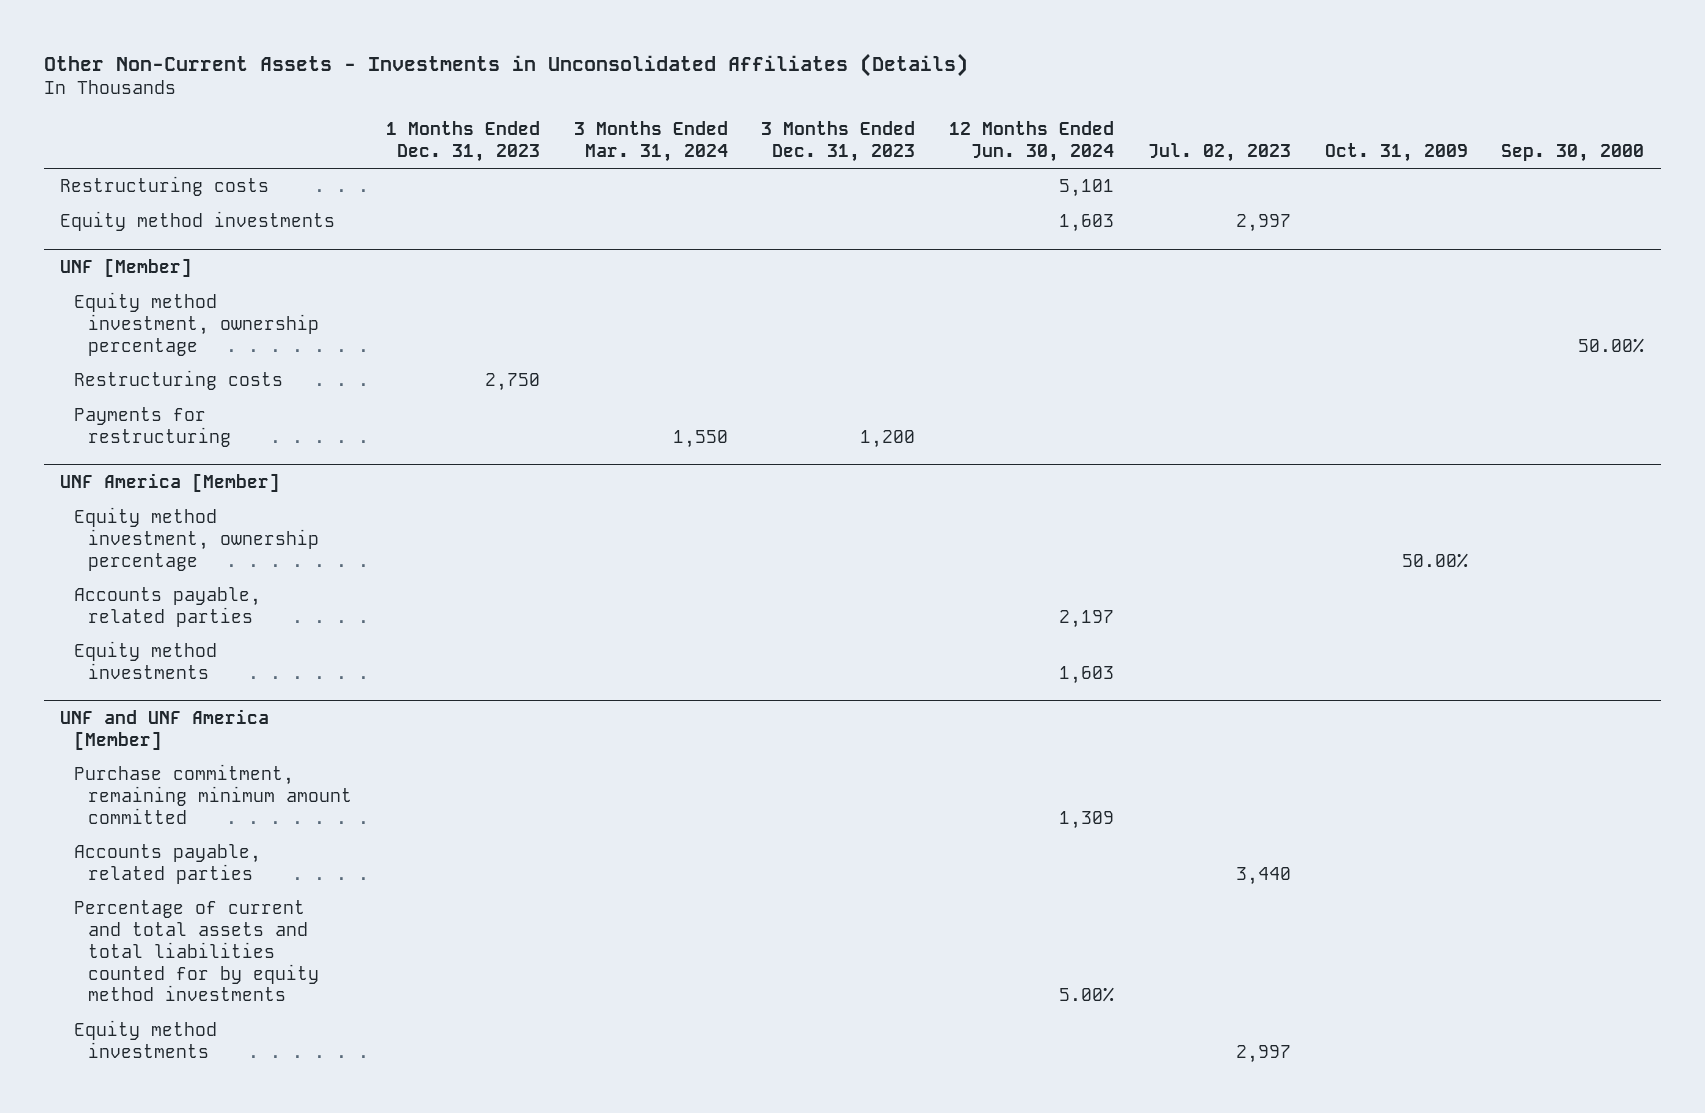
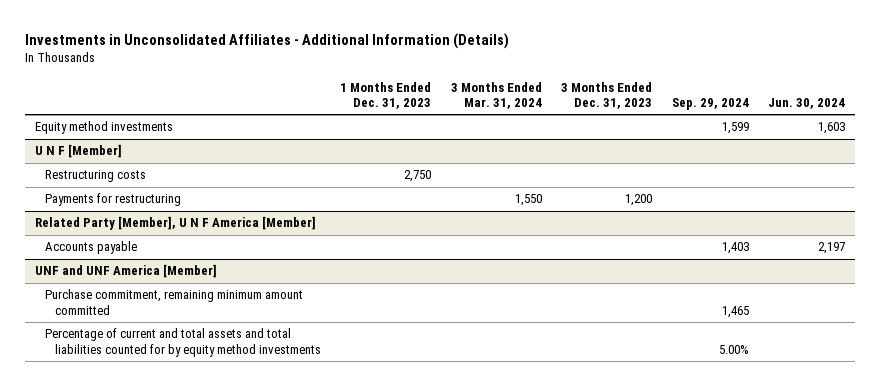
[43,52,968,77] Other Non-Current Assets - Investments in Unconsolidated Affiliates (Details) -> [25,33,510,50] Investments in Unconsolidated Affiliates - Additional Information (Details)
[949,121,1115,162] 12 Months Ended Jun. 30, 2024 -> none
[1147,142,1291,162] Jul. 02, 2023 -> none
[1324,142,1468,162] Oct. 31, 2009 -> none
[1501,143,1645,162] Sep. 30, 2000 -> none
none -> [671,97,749,110] Sep. 29, 2024
none -> [768,97,846,109] Jun. 30, 2024
[60,176,270,197] Restructuring costs -> none
[74,292,320,356] Equity method investment, ownership percentage -> none
[60,258,193,278] UNF [Member] -> [35,144,123,159] U N F [Member]
[60,473,281,493] UNF America [Member] -> none
[74,507,320,571] Equity method investment, ownership percentage -> none
[74,587,262,628] Accounts payable, related parties -> none
[74,641,218,680] Equity method investments -> none
none -> [35,216,317,231] Related Party [Member], U N F America [Member]
none -> [45,241,138,255] Accounts payable
[74,844,262,885] Accounts payable, related parties -> none
[74,1020,218,1059] Equity method investments -> none

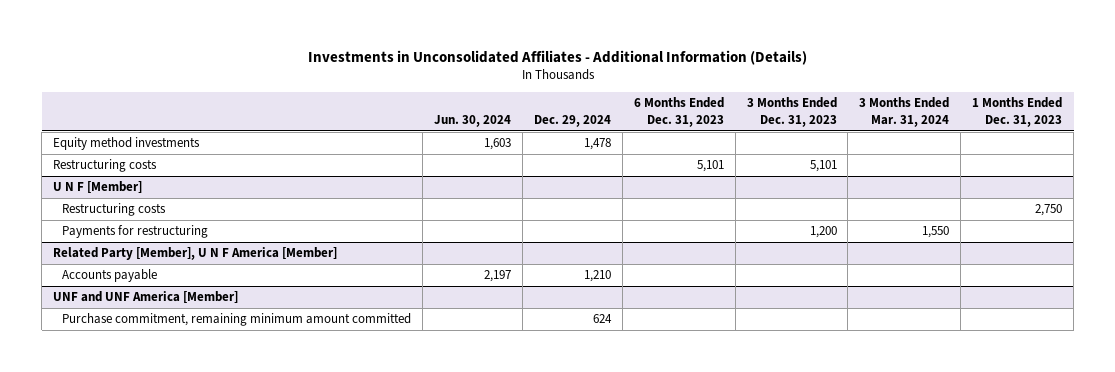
[671,97,749,110] Sep. 29, 2024 -> none
none -> [533,114,611,127] Dec. 29, 2024
none -> [633,97,724,127] 6 Months Ended Dec. 31, 2023
none -> [53,159,158,173] Restructuring costs
[45,328,322,357] Percentage of current and total assets and total liabilities counted for by equity method investments -> none

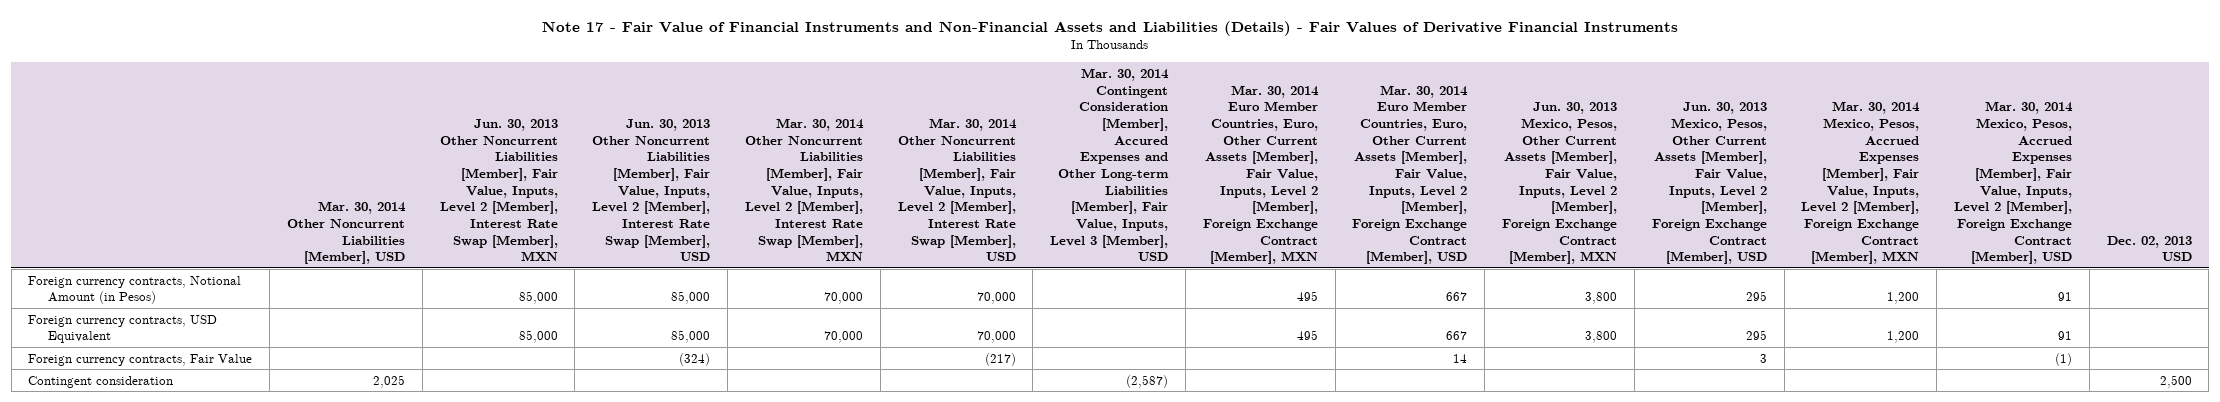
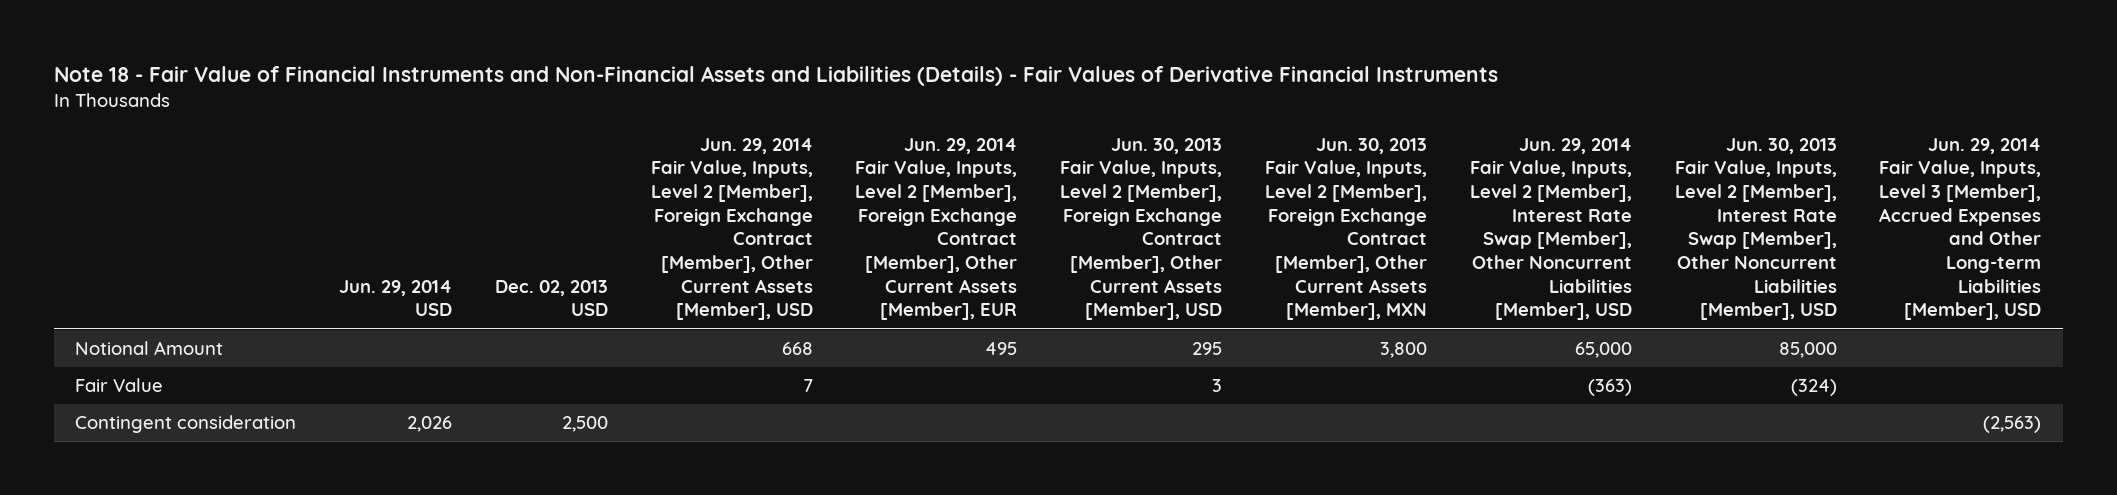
[542,20,1679,36] Note 17 - Fair Value of Financial Instruments and Non-Financial Assets and Liabilities (Details) - Fair Values of Derivative Financial Instruments -> [53,66,1498,87] Note 18 - Fair Value of Financial Instruments and Non-Financial Assets and Liabilities (Details) - Fair Values of Derivative Financial Instruments
[287,201,407,265] Mar. 30, 2014 Other Noncurrent Liabilities [Member], USD -> none
[439,119,558,262] Jun. 30, 2013 Other Noncurrent Liabilities [Member], Fair Value, Inputs, Level 2 [Member], Interest Rate Swap [Member], MXN -> none
[592,119,711,262] Jun. 30, 2013 Other Noncurrent Liabilities [Member], Fair Value, Inputs, Level 2 [Member], Interest Rate Swap [Member], USD -> none
[744,118,864,262] Mar. 30, 2014 Other Noncurrent Liabilities [Member], Fair Value, Inputs, Level 2 [Member], Interest Rate Swap [Member], MXN -> none
[897,118,1017,262] Mar. 30, 2014 Other Noncurrent Liabilities [Member], Fair Value, Inputs, Level 2 [Member], Interest Rate Swap [Member], USD -> none
[1050,68,1170,262] Mar. 30, 2014 Contingent Consideration [Member], Accured Expenses and Other Long-term Liabilities [Member], Fair Value, Inputs, Level 3 [Member], USD -> none
[1202,84,1319,265] Mar. 30, 2014 Euro Member Countries, Euro, Other Current Assets [Member], Fair Value, Inputs, Level 2 [Member], Foreign Exchange Contract [Member], MXN -> none
[1352,84,1469,265] Mar. 30, 2014 Euro Member Countries, Euro, Other Current Assets [Member], Fair Value, Inputs, Level 2 [Member], Foreign Exchange Contract [Member], USD -> none
[1502,102,1618,265] Jun. 30, 2013 Mexico, Pesos, Other Current Assets [Member], Fair Value, Inputs, Level 2 [Member], Foreign Exchange Contract [Member], MXN -> none
[1651,102,1767,265] Jun. 30, 2013 Mexico, Pesos, Other Current Assets [Member], Fair Value, Inputs, Level 2 [Member], Foreign Exchange Contract [Member], USD -> none
[1801,101,1921,265] Mar. 30, 2014 Mexico, Pesos, Accrued Expenses [Member], Fair Value, Inputs, Level 2 [Member], Foreign Exchange Contract [Member], MXN -> none
[1954,101,2074,265] Mar. 30, 2014 Mexico, Pesos, Accrued Expenses [Member], Fair Value, Inputs, Level 2 [Member], Foreign Exchange Contract [Member], USD -> none
none -> [339,279,453,317] Jun. 29, 2014 USD
none -> [650,137,813,321] Jun. 29, 2014 Fair Value, Inputs, Level 2 [Member], Foreign Exchange Contract [Member], Other Current Assets [Member], USD
none -> [855,137,1018,321] Jun. 29, 2014 Fair Value, Inputs, Level 2 [Member], Foreign Exchange Contract [Member], Other Current Assets [Member], EUR
none -> [1060,137,1223,321] Jun. 30, 2013 Fair Value, Inputs, Level 2 [Member], Foreign Exchange Contract [Member], Other Current Assets [Member], USD
none -> [1265,137,1428,321] Jun. 30, 2013 Fair Value, Inputs, Level 2 [Member], Foreign Exchange Contract [Member], Other Current Assets [Member], MXN
none -> [1469,137,1632,321] Jun. 29, 2014 Fair Value, Inputs, Level 2 [Member], Interest Rate Swap [Member], Other Noncurrent Liabilities [Member], USD
none -> [1674,137,1837,321] Jun. 30, 2013 Fair Value, Inputs, Level 2 [Member], Interest Rate Swap [Member], Other Noncurrent Liabilities [Member], USD
none -> [1879,137,2042,321] Jun. 29, 2014 Fair Value, Inputs, Level 3 [Member], Accrued Expenses and Other Long-term Liabilities [Member], USD
[28,314,218,344] Foreign currency contracts, USD Equivalent -> none
[28,275,242,305] Foreign currency contracts, Notional Amount (in Pesos) -> [75,341,224,356] Notional Amount
[28,353,253,366] Foreign currency contracts, Fair Value -> [75,378,164,393] Fair Value

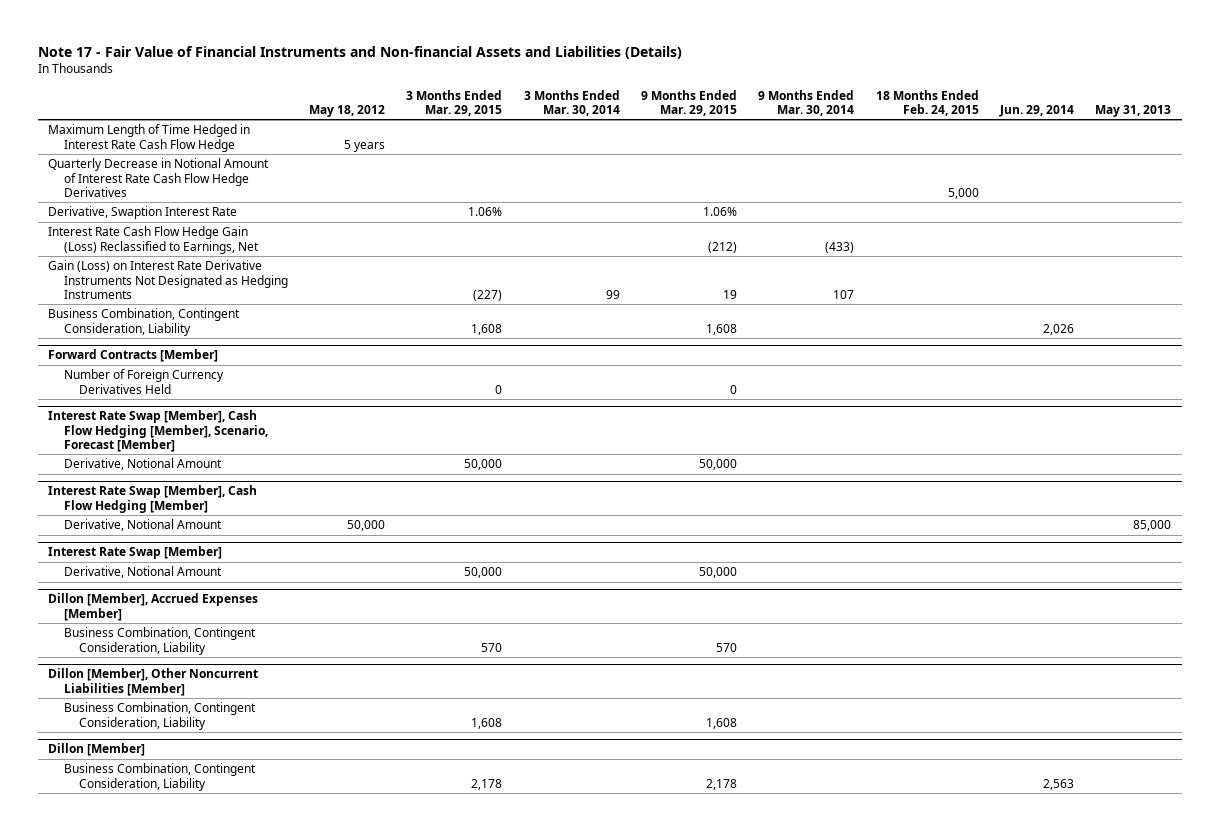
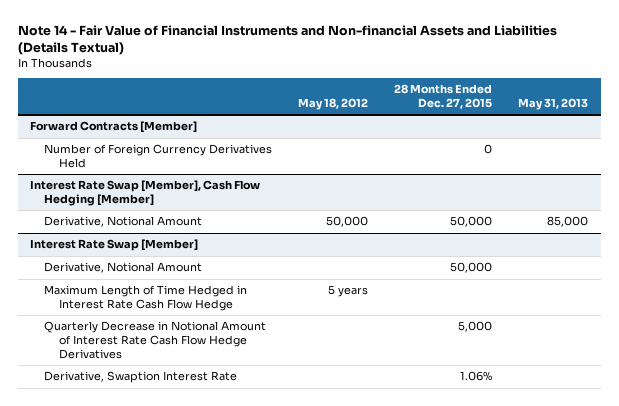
[37,45,682,59] Note 17 - Fair Value of Financial Instruments and Non-financial Assets and Liabilities (Details) -> [17,24,557,55] Note 14 - Fair Value of Financial Instruments and Non-financial Assets and Liabilities (Details Textual)
[406,89,503,116] 3 Months Ended Mar. 29, 2015 -> none
[523,89,620,116] 3 Months Ended Mar. 30, 2014 -> none
[641,89,738,116] 9 Months Ended Mar. 29, 2015 -> none
[758,89,855,116] 9 Months Ended Mar. 30, 2014 -> none
[875,89,979,116] 18 Months Ended Feb. 24, 2015 -> none
[999,104,1075,117] Jun. 29, 2014 -> none
none -> [394,84,493,109] 28 Months Ended Dec. 27, 2015
[48,124,251,152] Maximum Length of Time Hedged in Interest Rate Cash Flow Hedge -> none
[48,158,270,197] Quarterly Decrease in Notional Amount of Interest Rate Cash Flow Hedge Derivatives -> none
[48,206,238,220] Derivative, Swaption Interest Rate -> none
[48,226,259,254] Interest Rate Cash Flow Hedge Gain (Loss) Reclassified to Earnings, Net -> none
[48,260,288,299] Gain (Loss) on Interest Rate Derivative Instruments Not Designated as Hedging Instruments -> none
[48,308,241,336] Business Combination, Contingent Consideration, Liability -> none
[48,410,268,452] Interest Rate Swap [Member], Cash Flow Hedging [Member], Scenario, Forecast [Member] -> none
[63,458,222,471] Derivative, Notional Amount -> none
[48,593,259,621] Dillon [Member], Accrued Expenses [Member] -> none
[63,627,256,655] Business Combination, Contingent Consideration, Liability -> none
[48,668,259,696] Dillon [Member], Other Noncurrent Liabilities [Member] -> none
[63,702,256,730] Business Combination, Contingent Consideration, Liability -> none
[48,743,146,757] Dillon [Member] -> none
[63,763,256,791] Business Combination, Contingent Consideration, Liability -> none
none -> [44,285,248,312] Maximum Length of Time Hedged in Interest Rate Cash Flow Hedge
none -> [44,321,267,359] Quarterly Decrease in Notional Amount of Interest Rate Cash Flow Hedge Derivatives
none -> [44,371,238,384] Derivative, Swaption Interest Rate

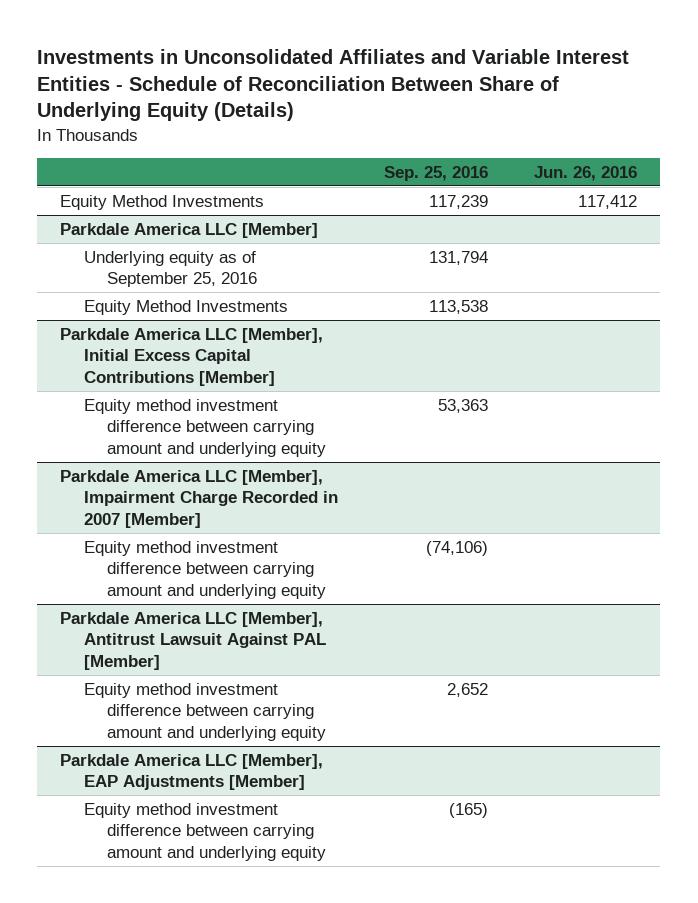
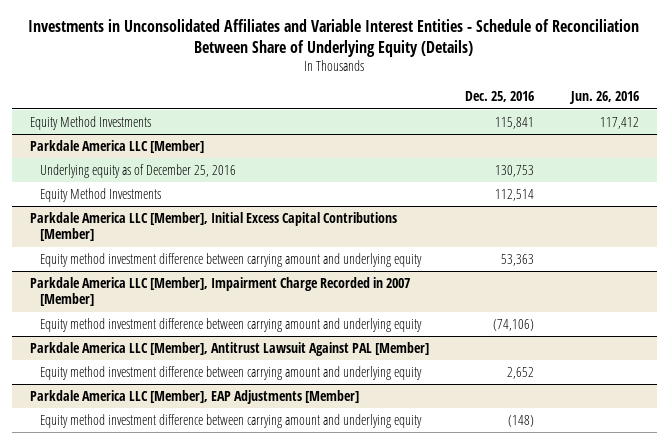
[383,165,488,181] Sep. 25, 2016 -> none
none -> [465,91,535,103] Dec. 25, 2016
[83,250,258,288] Underlying equity as of September 25, 2016 -> [40,163,237,178] Underlying equity as of December 25, 2016

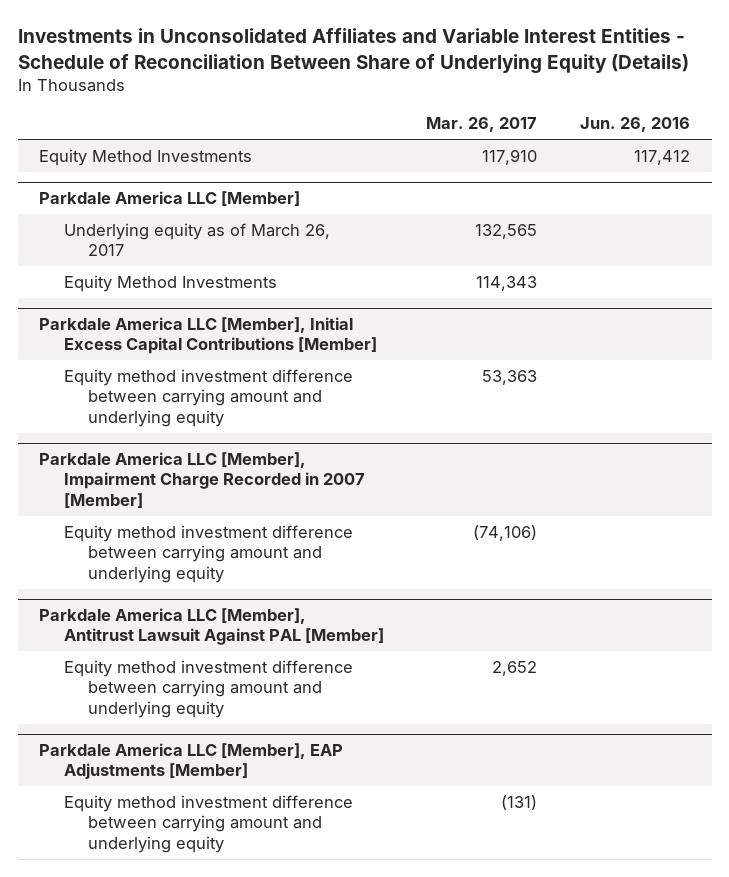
[465,91,535,103] Dec. 25, 2016 -> none
none -> [426,117,538,133] Mar. 26, 2017
[40,163,237,178] Underlying equity as of December 25, 2016 -> [63,223,330,257] Underlying equity as of March 26, 2017

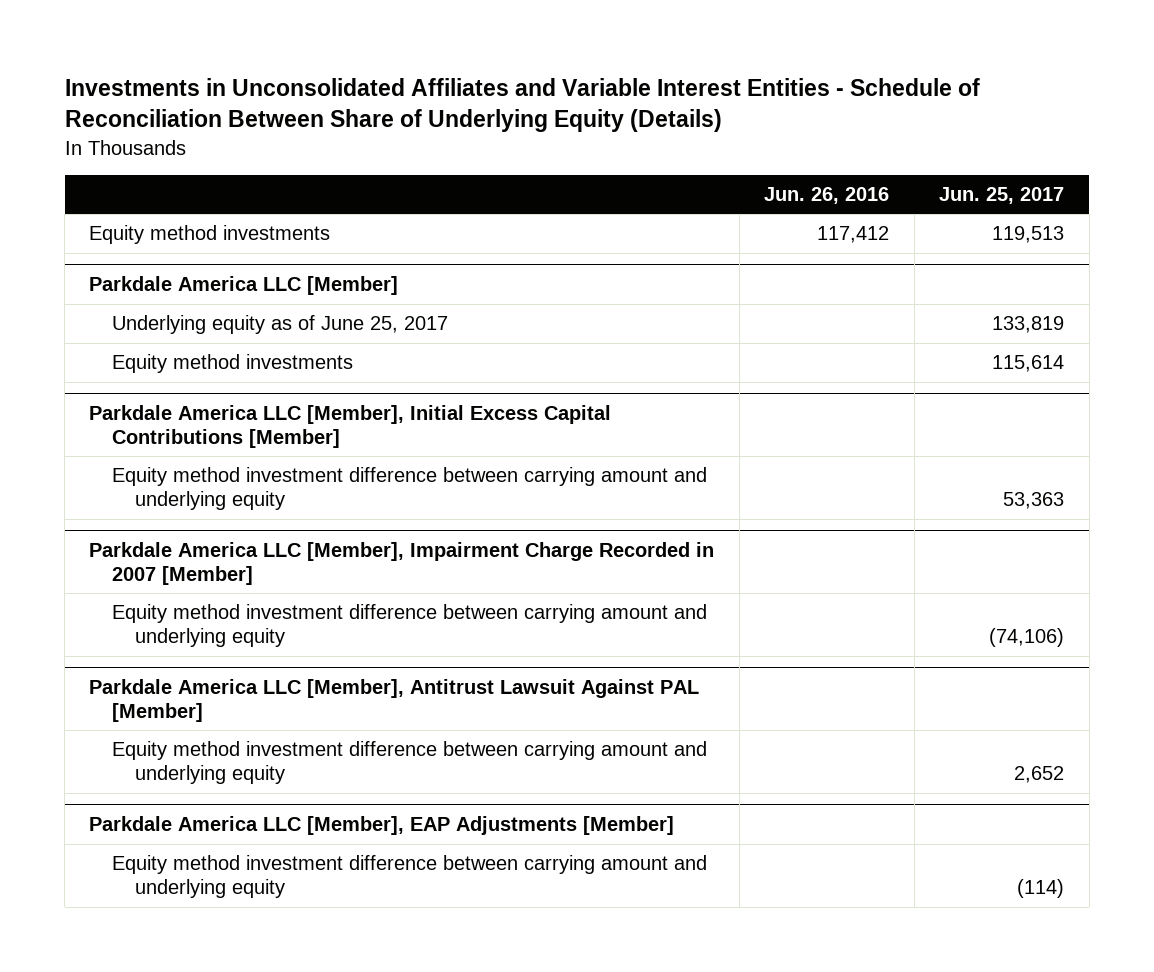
[426,117,538,133] Mar. 26, 2017 -> none
none -> [939,187,1065,205] Jun. 25, 2017
[39,149,253,167] Equity Method Investments -> [89,225,331,245] Equity method investments
[63,223,330,257] Underlying equity as of March 26, 2017 -> [112,315,449,335] Underlying equity as of June 25, 2017
[63,275,277,293] Equity Method Investments -> [112,354,354,374] Equity method investments

